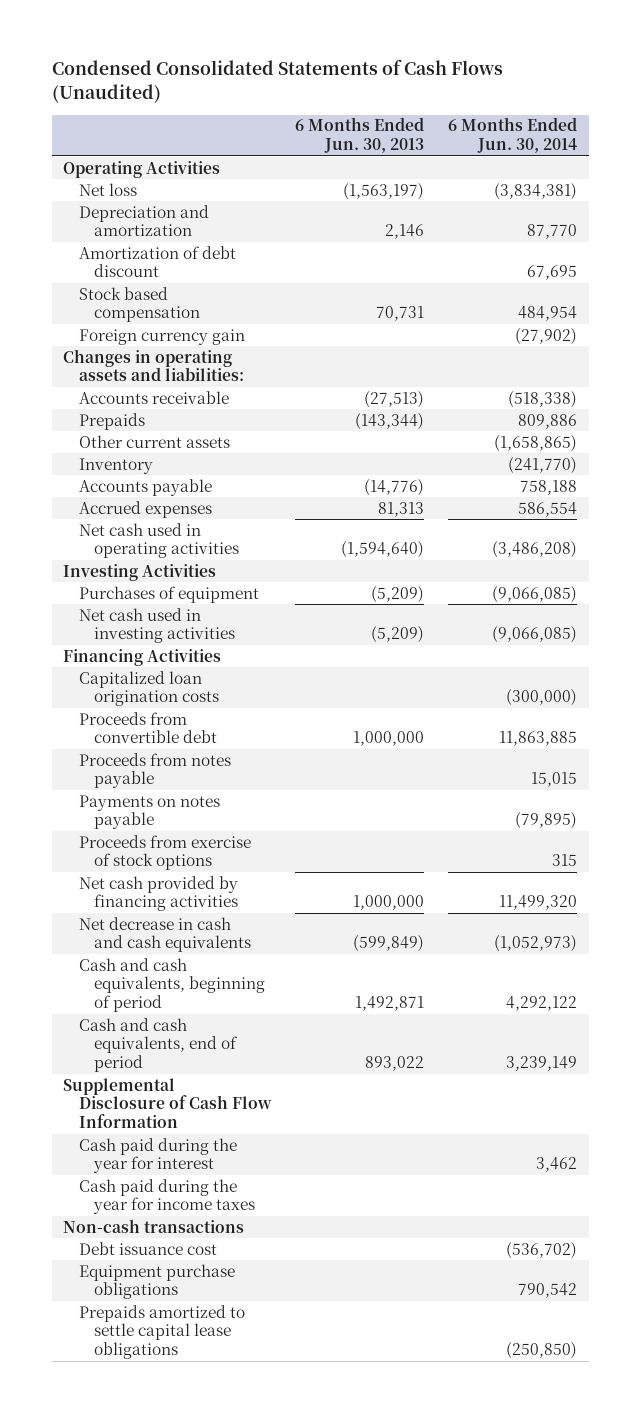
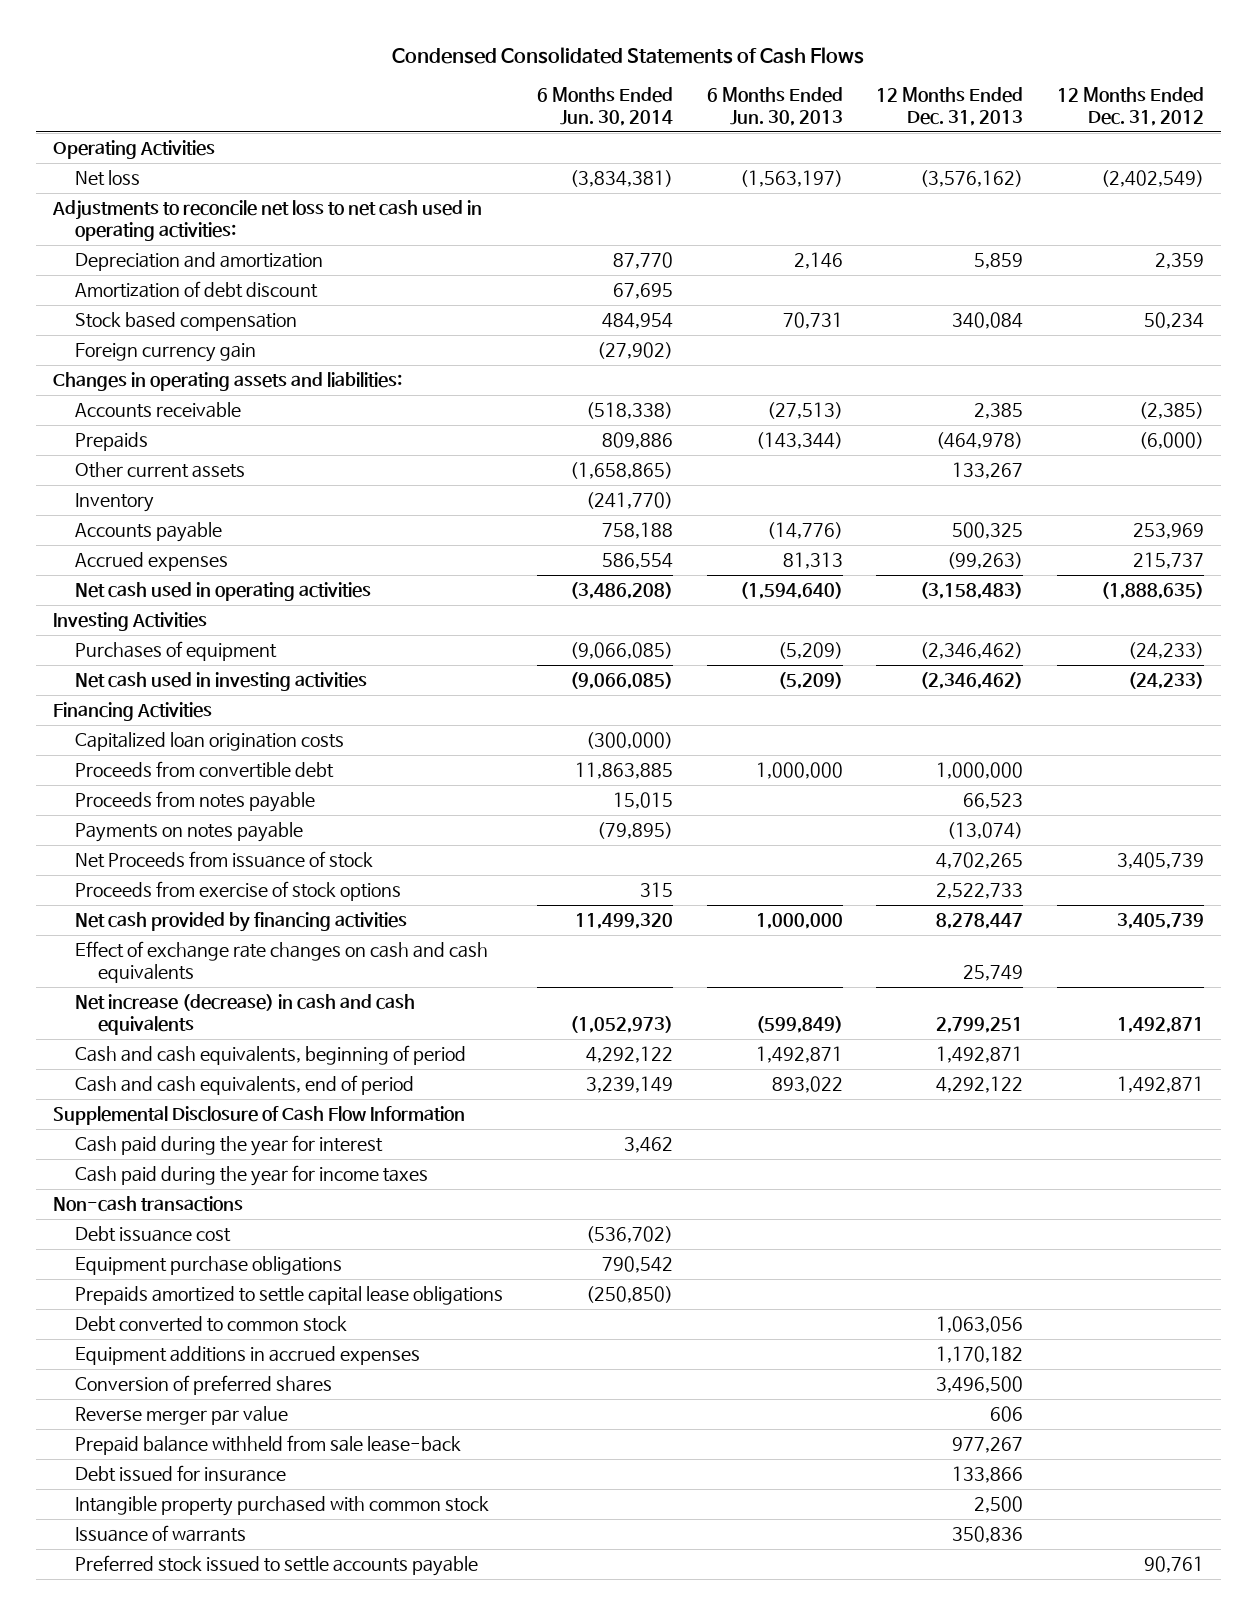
[51,59,503,104] Condensed Consolidated Statements of Cash Flows (Unaudited) -> [392,46,865,64] Condensed Consolidated Statements of Cash Flows
none -> [876,87,1024,126] 12 Months Ended Dec. 31, 2013
none -> [1056,87,1204,126] 12 Months Ended Dec. 31, 2012
none -> [51,200,482,241] Adjustments to reconcile net loss to net cash used in operating activities:
none -> [75,851,374,869] Net Proceeds from issuance of stock
none -> [75,941,489,983] Effect of exchange rate changes on cash and cash equivalents
[78,916,252,953] Net decrease in cash and cash equivalents -> [75,994,416,1035] Net increase (decrease) in cash and cash equivalents
none -> [75,1316,348,1333] Debt converted to common stock
none -> [75,1346,421,1366] Equipment additions in accrued expenses
none -> [75,1375,333,1396] Conversion of preferred shares
none -> [75,1406,289,1426] Reverse merger par value
none -> [75,1435,462,1456] Prepaid balance withheld from sale lease-back
none -> [75,1465,287,1483] Debt issued for insurance
none -> [75,1496,490,1517] Intangible property purchased with common stock
none -> [75,1525,247,1543] Issuance of warrants
none -> [75,1555,479,1577] Preferred stock issued to settle accounts payable

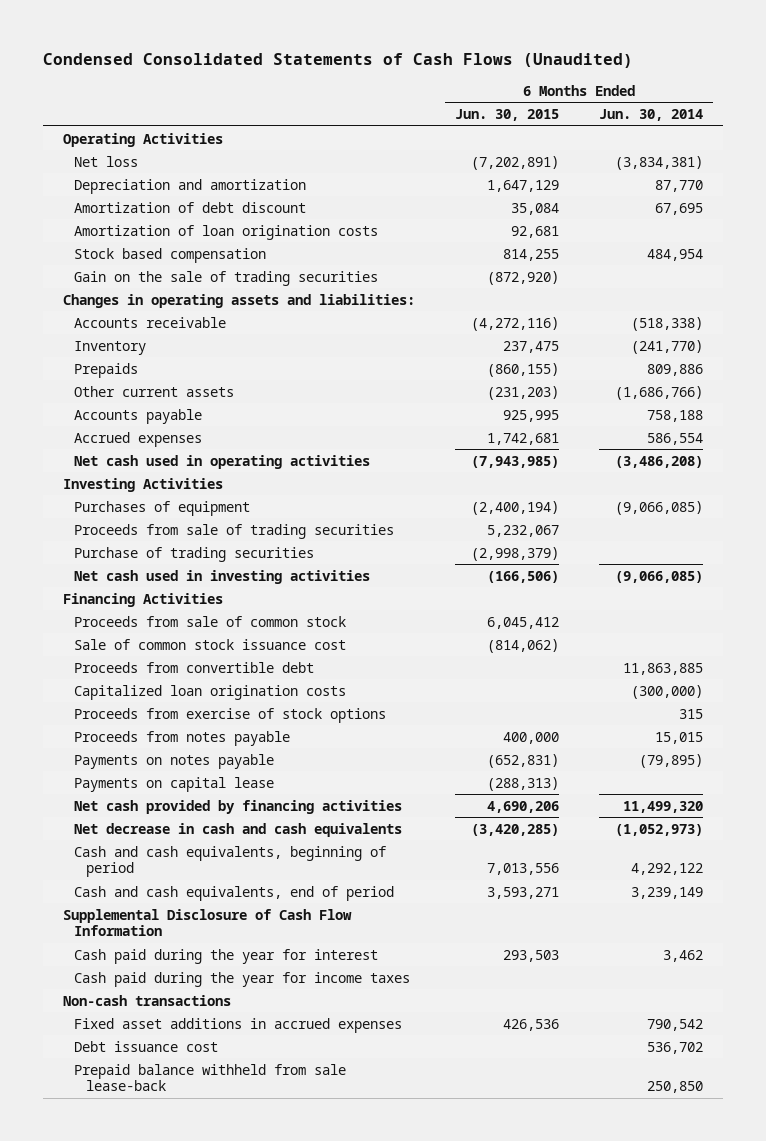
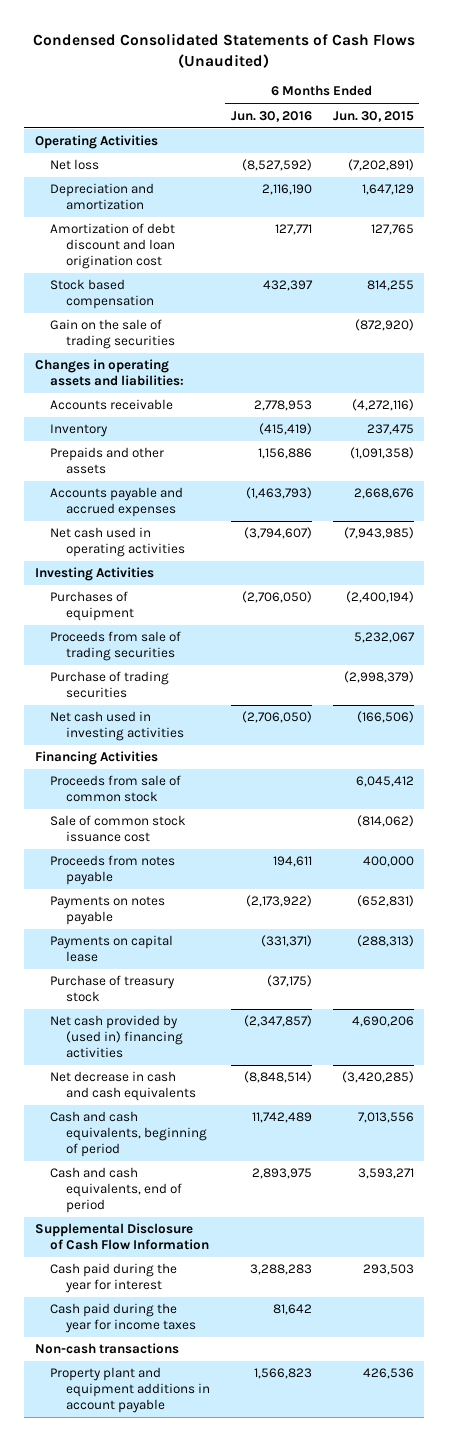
[598,109,703,122] Jun. 30, 2014 -> none
none -> [230,110,312,122] Jun. 30, 2016
[74,224,379,240] Amortization of loan origination costs -> none
[74,201,307,213] Amortization of debt discount -> [50,223,176,270] Amortization of debt discount and loan origination cost
[510,202,559,215] 35,084 -> [370,224,414,236] 127,765
[74,362,139,378] Prepaids -> none
[74,385,235,397] Other current assets -> none
[74,408,203,424] Accounts payable -> none
[74,431,203,447] Accrued expenses -> none
none -> [50,447,165,475] Prepaids and other assets
none -> [50,487,184,518] Accounts payable and accrued expenses
[74,661,315,673] Proceeds from convertible debt -> none
[74,684,347,700] Capitalized loan origination costs -> none
[74,707,387,723] Proceeds from exercise of stock options -> none
none -> [50,975,176,1003] Purchase of treasury stock
[74,799,403,814] Net cash provided by financing activities -> [50,1015,183,1059] Net cash provided by (used in) financing activities
[74,1040,219,1052] Debt issuance cost -> none
[74,1063,347,1092] Prepaid balance withheld from sale lease-back -> none
[74,1017,403,1033] Fixed asset additions in accrued expenses -> [50,1367,210,1414] Property plant and equipment additions in account payable

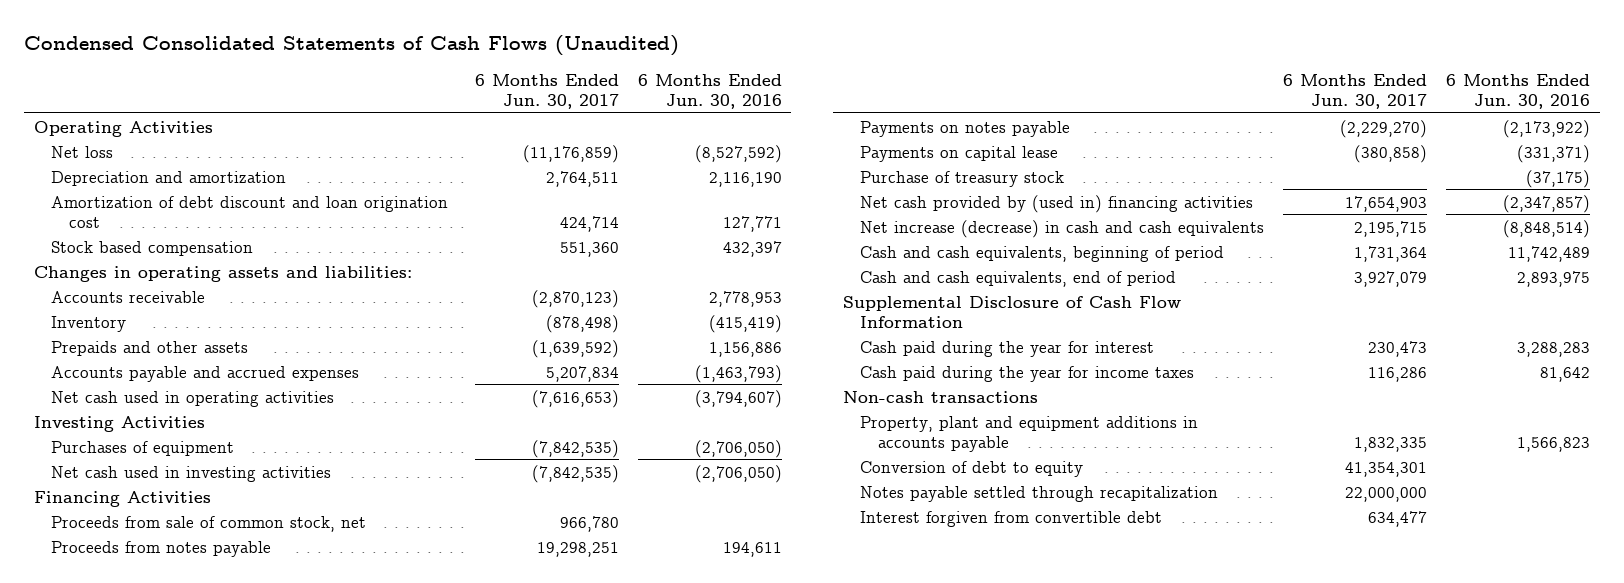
[332,110,414,122] Jun. 30, 2015 -> none
none -> [474,73,619,109] 6 Months Ended Jun. 30, 2017
[50,319,175,350] Gain on the sale of trading securities -> none
[50,631,182,662] Proceeds from sale of trading securities -> none
[50,671,170,699] Purchase of trading securities -> none
[50,815,187,843] Sale of common stock issuance cost -> none
[50,775,182,803] Proceeds from sale of common stock -> [51,515,367,532] Proceeds from sale of common stock, net
[50,1071,196,1102] Net decrease in cash and cash equivalents -> [860,219,1265,238] Net increase (decrease) in cash and cash equivalents
[50,1367,210,1414] Property plant and equipment additions in account payable -> [860,415,1199,452] Property, plant and equipment additions in accounts payable
none -> [860,460,1084,477] Conversion of debt to equity
none -> [860,485,1219,502] Notes payable settled through recapitalization
none -> [860,510,1163,527] Interest forgiven from convertible debt

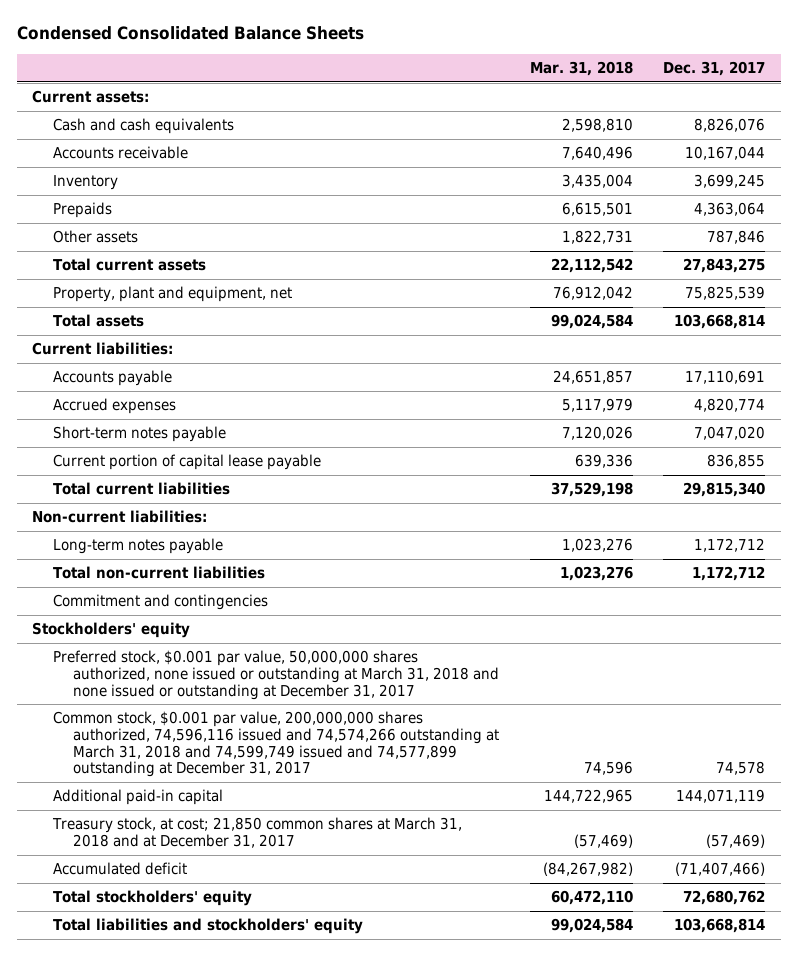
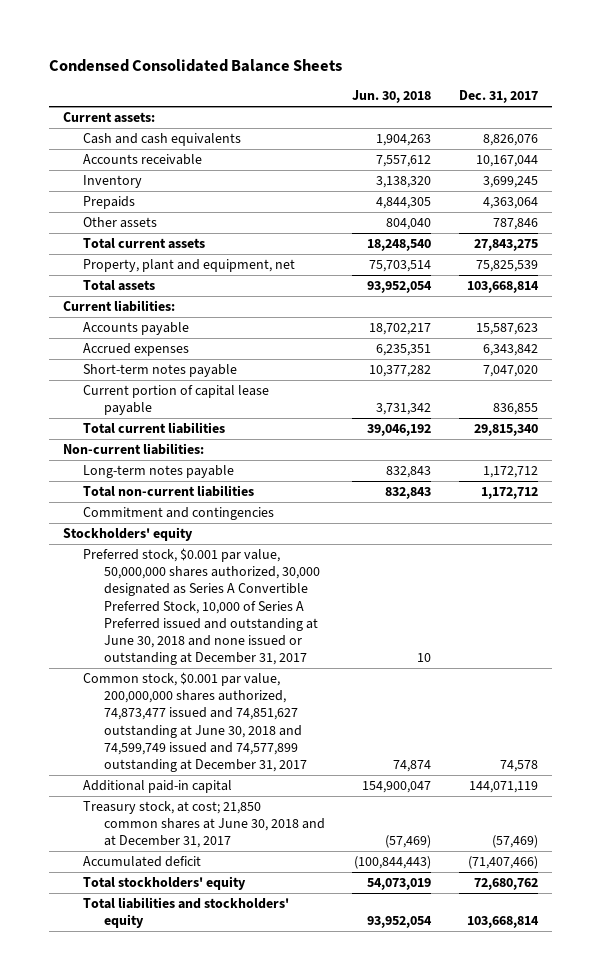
[529,60,633,76] Mar. 31, 2018 -> none
none -> [352,90,432,104] Jun. 30, 2018
[685,370,766,385] 17,110,691 -> [475,323,538,336] 15,587,623
[694,398,766,413] 4,820,774 -> [482,344,538,357] 6,343,842
[52,650,499,700] Preferred stock, $0.001 par value, 50,000,000 shares authorized, none issued or outstanding at March 31, 2018 and none issued or outstanding at December 31, 2017 -> [83,548,320,665] Preferred stock, $0.001 par value, 50,000,000 shares authorized, 30,000 designated as Series A Convertible Preferred Stock, 10,000 of Series A Preferred issued and outstanding at June 30, 2018 and none issued or outstanding at December 31, 2017
[52,711,499,778] Common stock, $0.001 par value, 200,000,000 shares authorized, 74,596,116 issued and 74,574,266 outstanding at March 31, 2018 and 74,599,749 issued and 74,577,899 outstanding at December 31, 2017 -> [83,672,307,772] Common stock, $0.001 par value, 200,000,000 shares authorized, 74,873,477 issued and 74,851,627 outstanding at June 30, 2018 and 74,599,749 issued and 74,577,899 outstanding at December 31, 2017
[51,817,462,848] Treasury stock, at cost; 21,850 common shares at March 31, 2018 and at December 31, 2017 -> [83,801,325,849] Treasury stock, at cost; 21,850 common shares at June 30, 2018 and at December 31, 2017

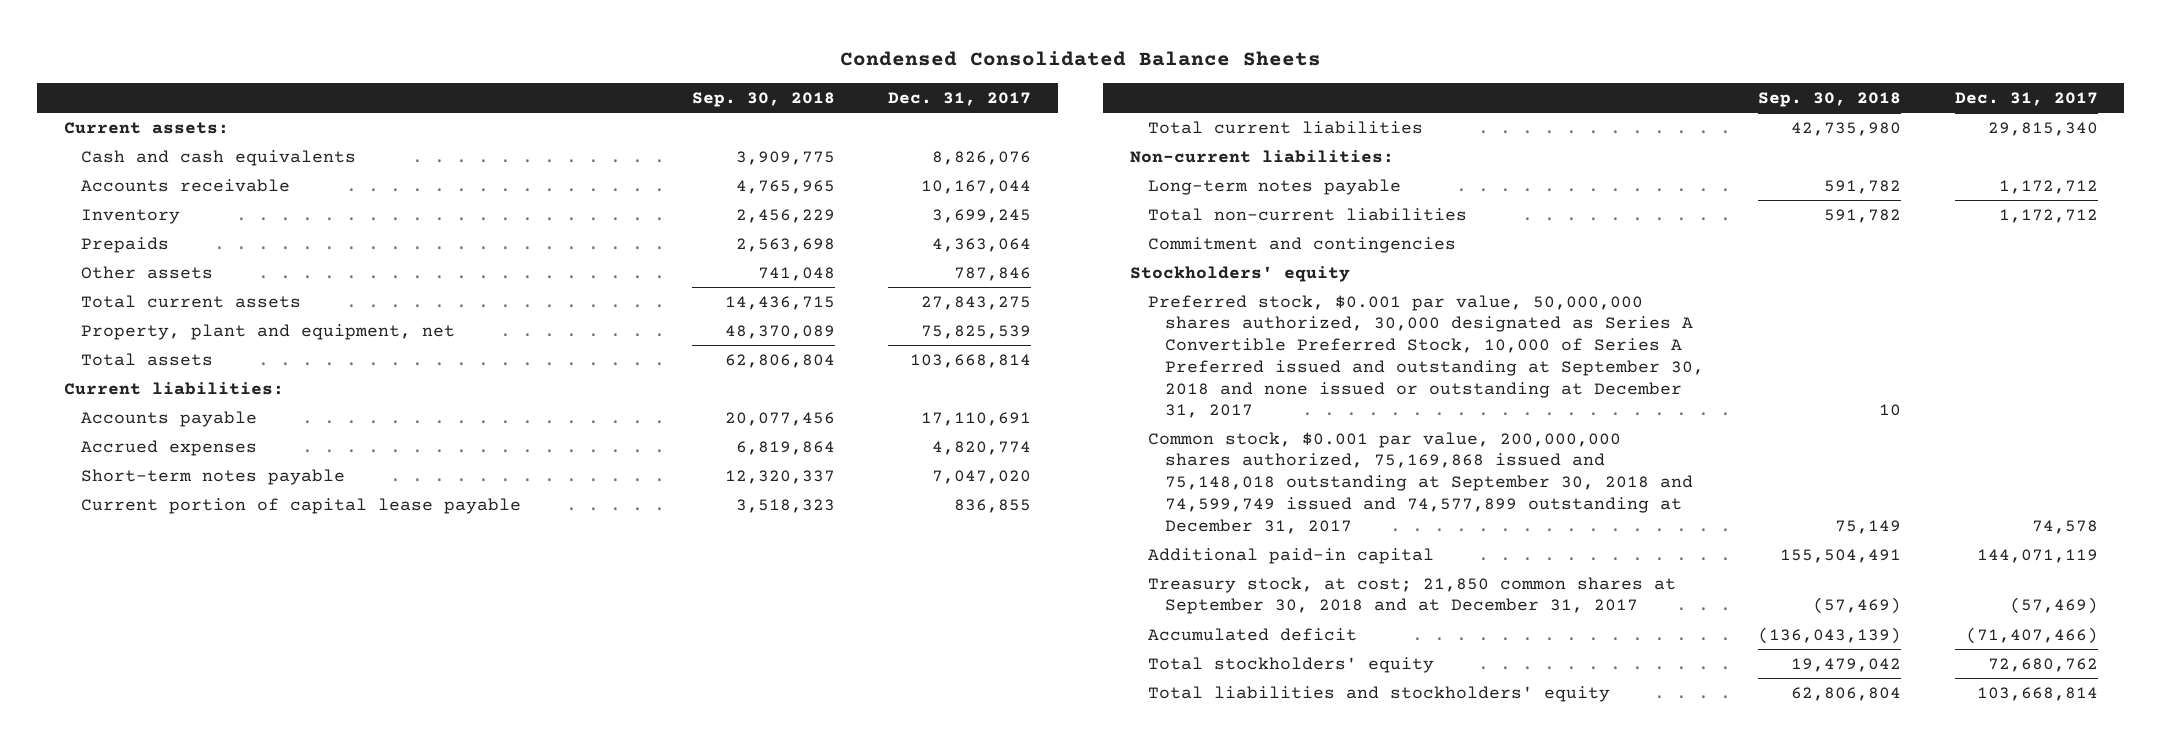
[352,90,432,104] Jun. 30, 2018 -> none
none -> [691,92,835,108] Sep. 30, 2018
[475,323,538,336] 15,587,623 -> [921,411,1032,426] 17,110,691
[482,344,538,357] 6,343,842 -> [932,440,1032,455] 4,820,774
[83,548,320,665] Preferred stock, $0.001 par value, 50,000,000 shares authorized, 30,000 designated as Series A Convertible Preferred Stock, 10,000 of Series A Preferred issued and outstanding at June 30, 2018 and none issued or outstanding at December 31, 2017 -> [1147,294,1705,419] Preferred stock, $0.001 par value, 50,000,000 shares authorized, 30,000 designated as Series A Convertible Preferred Stock, 10,000 of Series A Preferred issued and outstanding at September 30, 2018 and none issued or outstanding at December 31, 2017
[83,672,307,772] Common stock, $0.001 par value, 200,000,000 shares authorized, 74,873,477 issued and 74,851,627 outstanding at June 30, 2018 and 74,599,749 issued and 74,577,899 outstanding at December 31, 2017 -> [1147,431,1694,534] Common stock, $0.001 par value, 200,000,000 shares authorized, 75,169,868 issued and 75,148,018 outstanding at September 30, 2018 and 74,599,749 issued and 74,577,899 outstanding at December 31, 2017
[83,801,325,849] Treasury stock, at cost; 21,850 common shares at June 30, 2018 and at December 31, 2017 -> [1147,576,1676,615] Treasury stock, at cost; 21,850 common shares at September 30, 2018 and at December 31, 2017

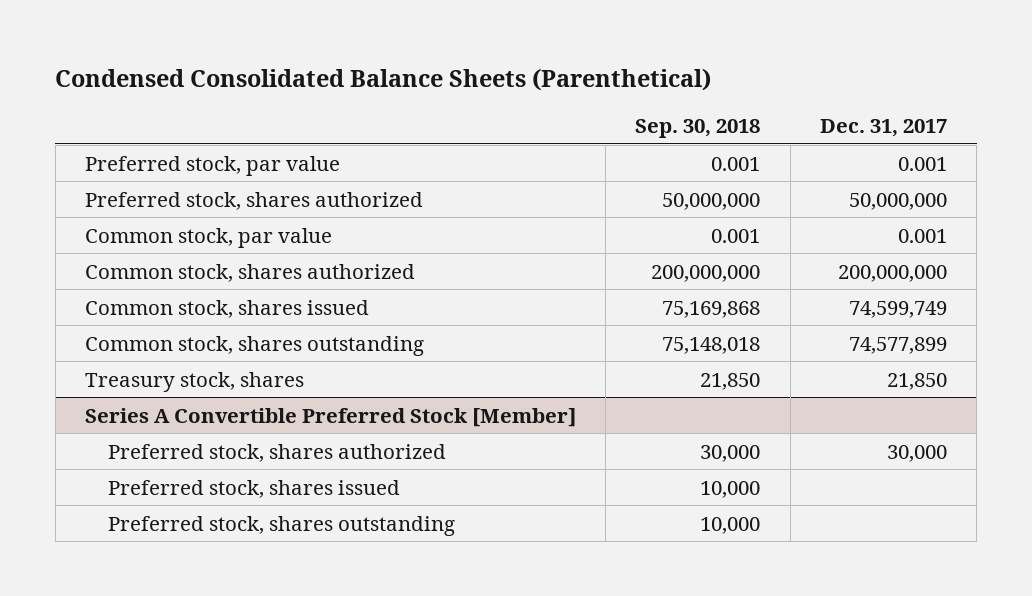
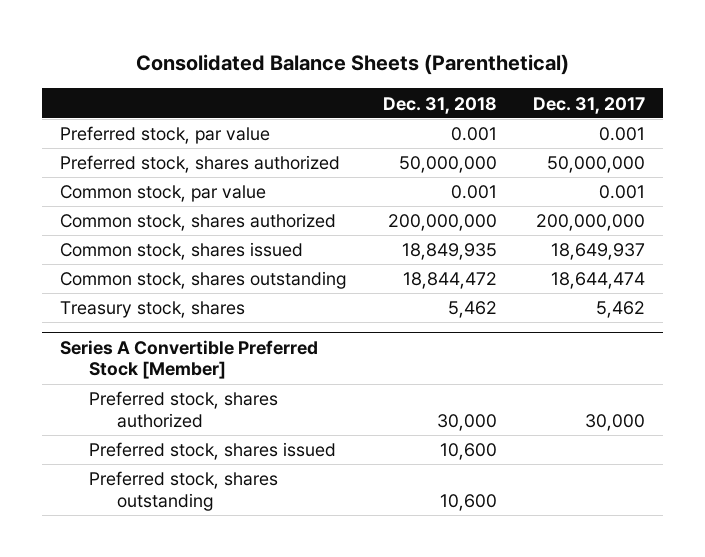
[55,67,712,91] Condensed Consolidated Balance Sheets (Parenthetical) -> [135,54,569,76] Consolidated Balance Sheets (Parenthetical)
[635,119,761,139] Sep. 30, 2018 -> none
none -> [382,96,497,114] Dec. 31, 2018
[849,300,948,318] 74,599,749 -> [550,243,645,261] 18,649,937
[849,336,948,354] 74,577,899 -> [550,272,645,290] 18,644,474
[887,372,948,390] 21,850 -> [595,301,645,319] 5,462

